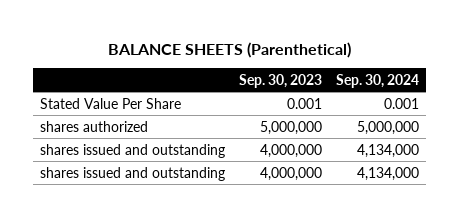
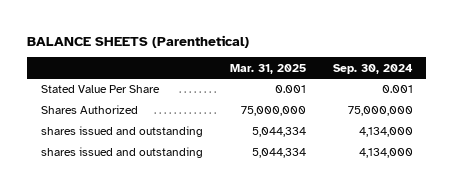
[239,73,323,88] Sep. 30, 2023 -> none
none -> [229,63,306,74] Mar. 31, 2025
[40,120,149,132] shares authorized -> [40,105,138,115] Shares Authorized
[357,120,420,135] 5,000,000 -> [347,106,413,117] 75,000,000

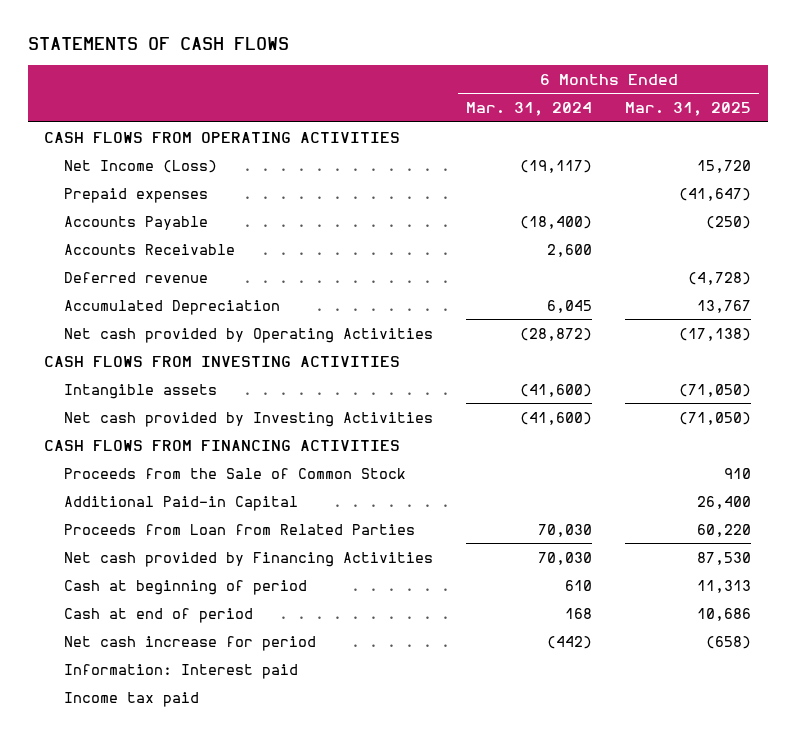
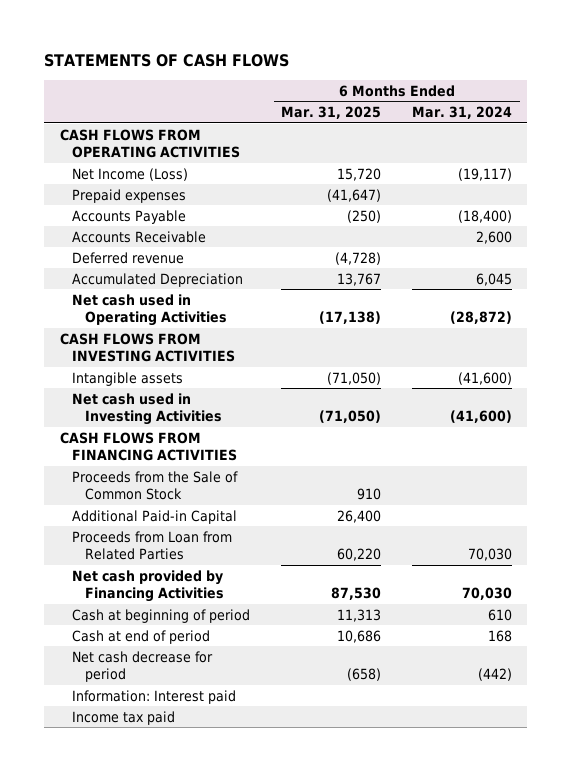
[64,327,434,343] Net cash provided by Operating Activities -> [72,293,228,327] Net cash used in Operating Activities
[64,411,434,427] Net cash provided by Investing Activities -> [72,392,223,426] Net cash used in Investing Activities
[64,635,317,651] Net cash increase for period -> [72,650,214,683] Net cash decrease for period

